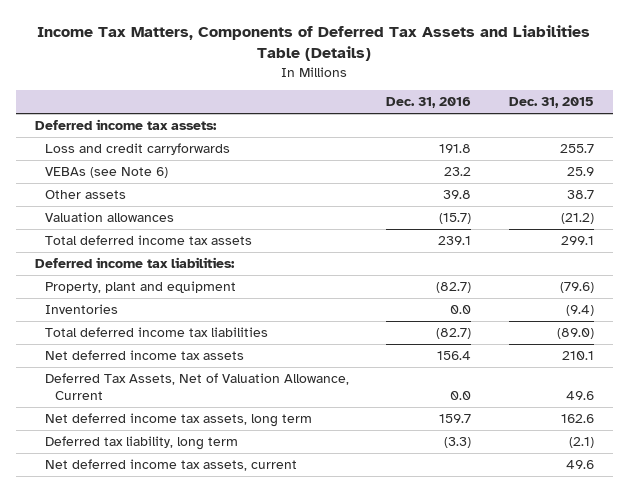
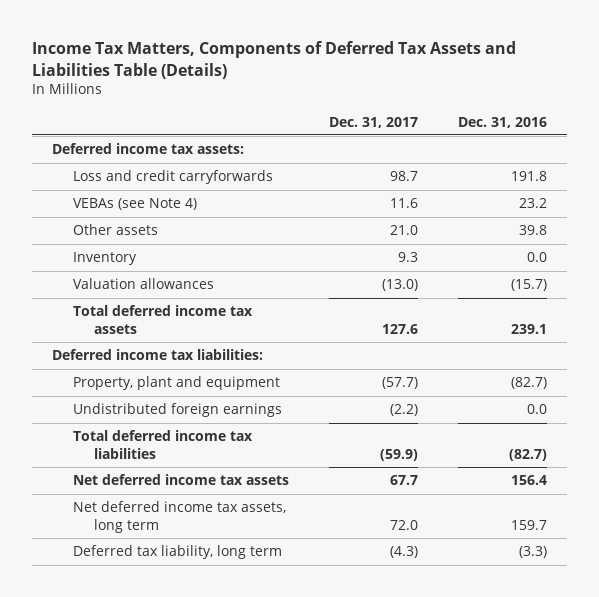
[508,97,594,109] Dec. 31, 2015 -> none
none -> [329,116,419,128] Dec. 31, 2017
[44,167,168,179] VEBAs (see Note 6) -> [72,198,197,211] VEBAs (see Note 4)
none -> [72,252,137,266] Inventory
[44,304,118,315] Inventories -> [72,403,282,418] Undistributed foreign earnings
[44,373,349,401] Deferred Tax Assets, Net of Valuation Allowance, Current -> none
[44,459,297,472] Net deferred income tax assets, current -> none

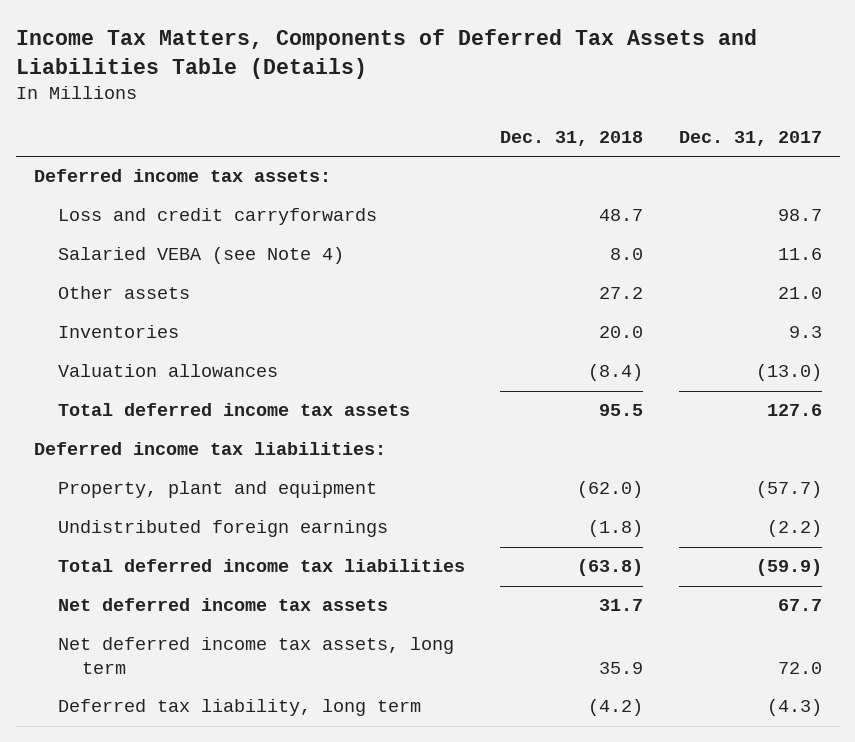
[458,116,548,128] Dec. 31, 2016 -> none
none -> [500,131,644,147] Dec. 31, 2018
[72,198,197,211] VEBAs (see Note 4) -> [57,247,344,265] Salaried VEBA (see Note 4)
[72,252,137,266] Inventory -> [57,325,179,339] Inventories

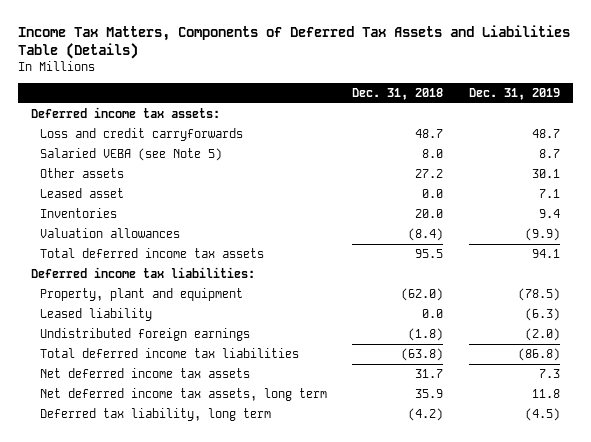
[678,131,822,147] Dec. 31, 2017 -> none
none -> [469,87,561,100] Dec. 31, 2019
[57,247,344,265] Salaried VEBA (see Note 4) -> [39,148,222,162] Salaried VEBA (see Note 5)
none -> [39,188,124,199] Leased asset
none -> [39,308,152,322] Leased liability

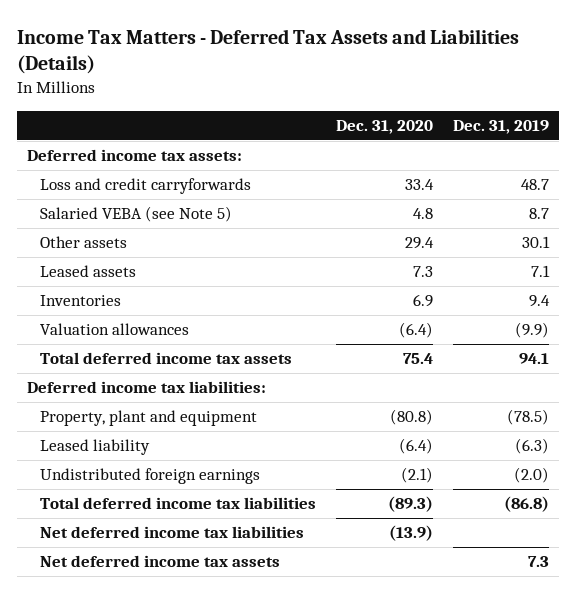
[18,24,571,59] Income Tax Matters, Components of Deferred Tax Assets and Liabilities Table (Details) -> [17,28,520,75] Income Tax Matters - Deferred Tax Assets and Liabilities (Details)
[352,87,444,100] Dec. 31, 2018 -> none
none -> [335,119,433,134] Dec. 31, 2020
[39,188,124,199] Leased asset -> [39,265,136,278] Leased assets
none -> [39,526,304,539] Net deferred income tax liabilities
[39,388,327,402] Net deferred income tax assets, long term -> none
[39,408,271,422] Deferred tax liability, long term -> none

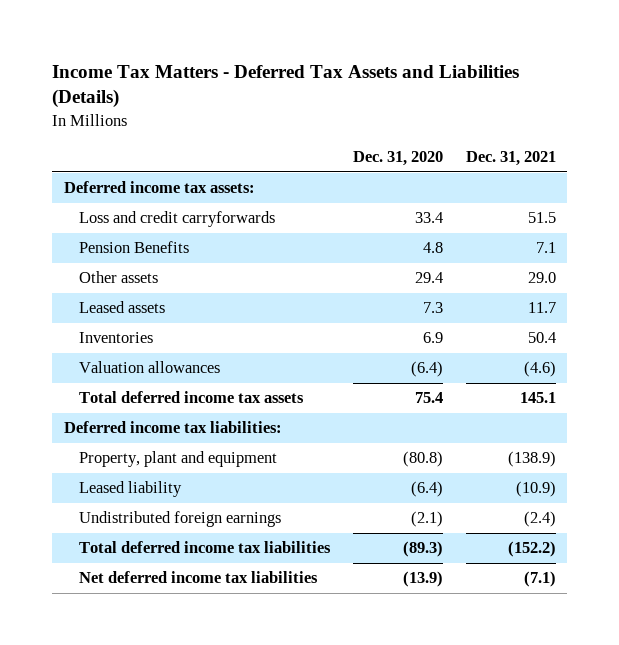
[453,119,550,134] Dec. 31, 2019 -> none
none -> [465,151,556,167] Dec. 31, 2021
[39,206,232,223] Salaried VEBA (see Note 5) -> [78,241,189,254] Pension Benefits
[39,555,280,568] Net deferred income tax assets -> none

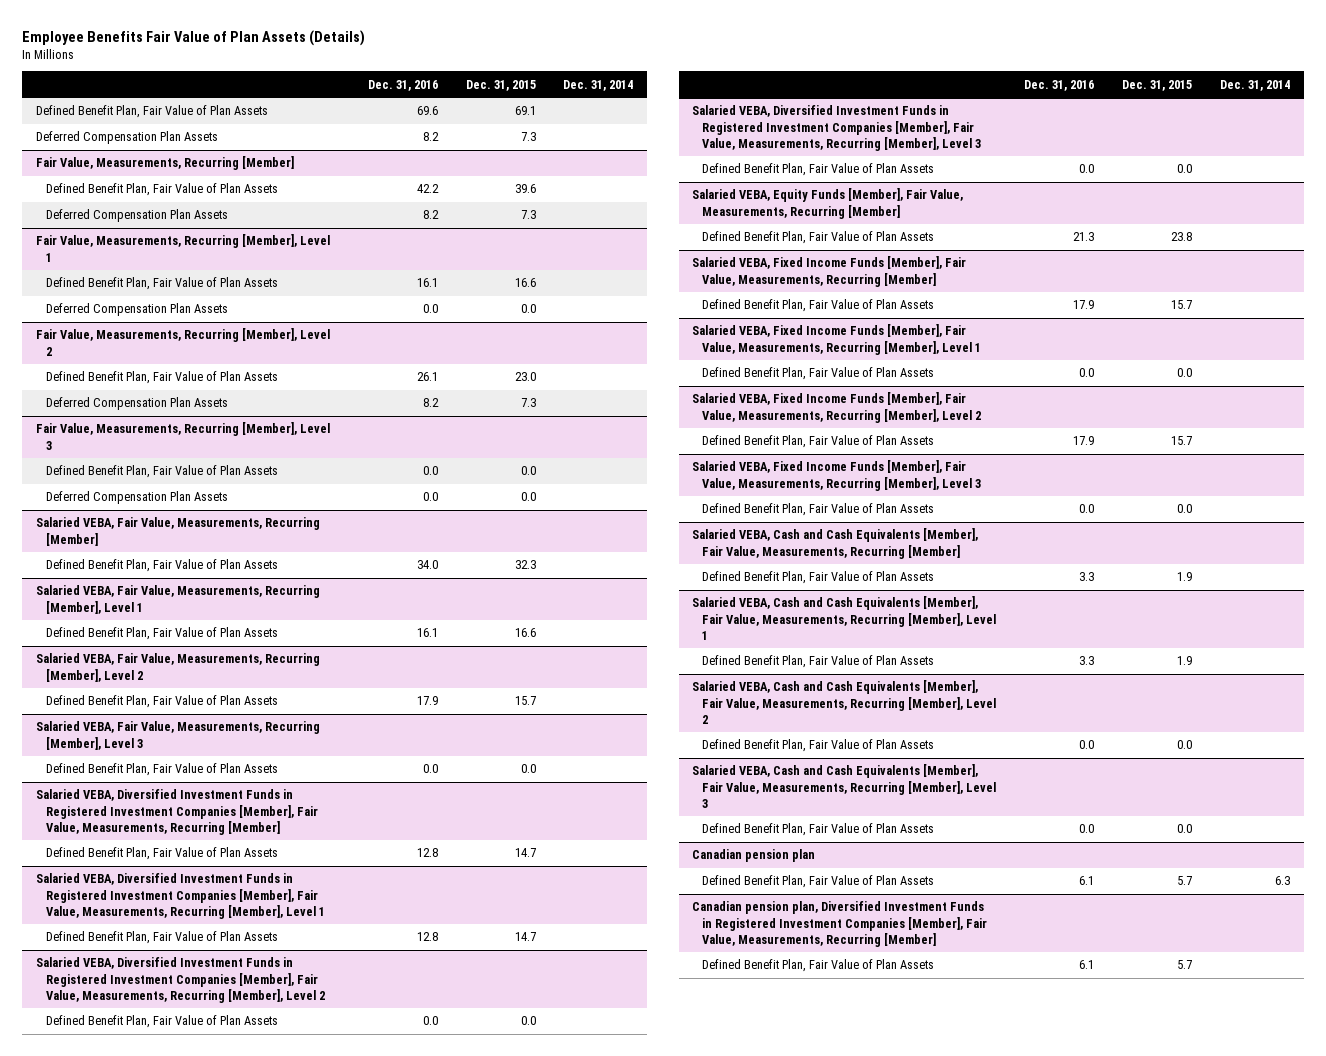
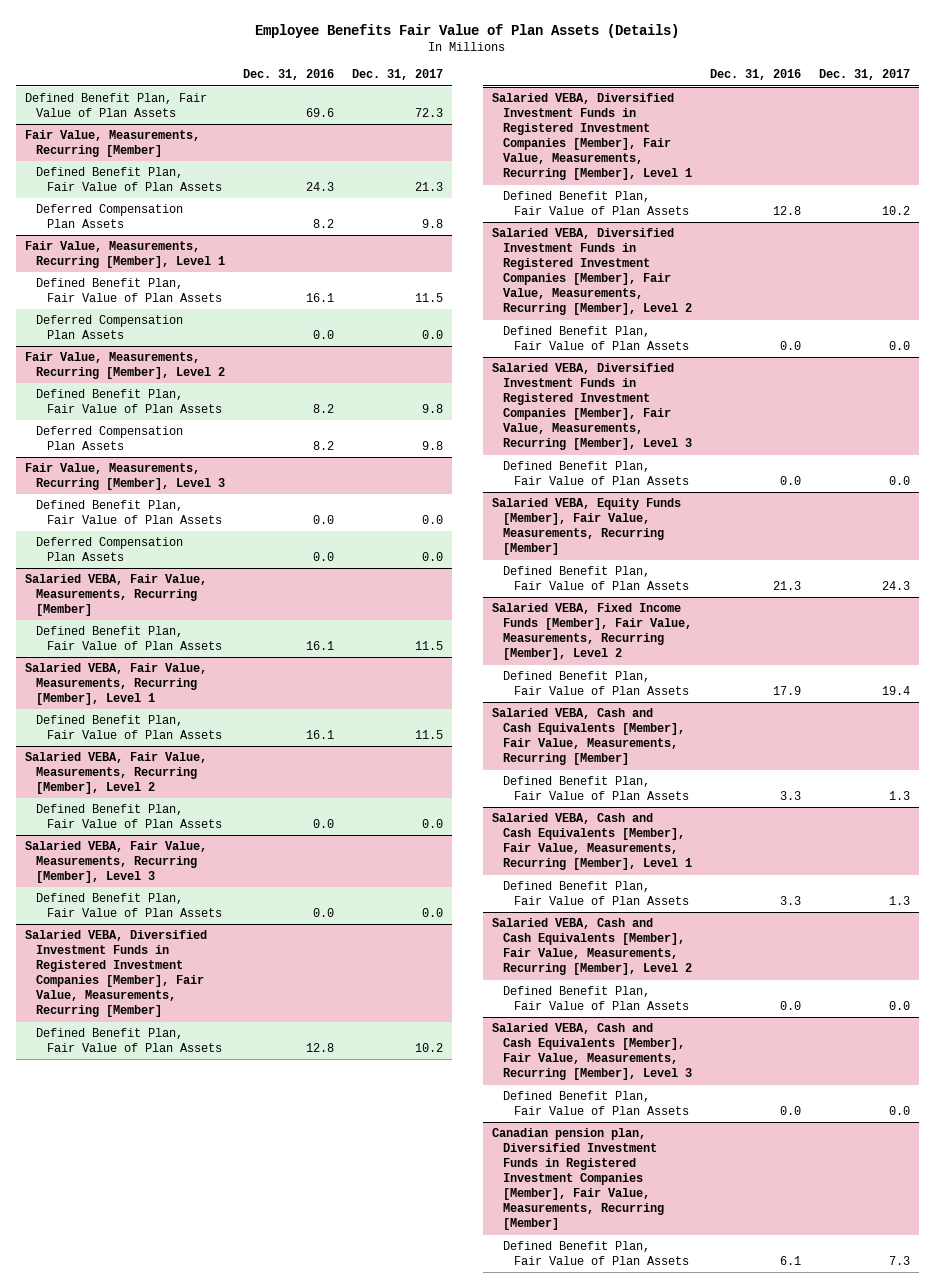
[465,79,536,91] Dec. 31, 2015 -> none
[563,79,634,91] Dec. 31, 2014 -> none
none -> [352,69,444,81] Dec. 31, 2017
[36,131,219,145] Deferred Compensation Plan Assets -> none
[416,184,439,194] 42.2 -> [305,182,334,192] 24.3
[416,372,438,382] 26.1 -> [312,404,334,414] 8.2
[416,560,438,570] 34.0 -> [305,641,334,651] 16.1
[416,696,438,706] 17.9 -> [312,819,334,829] 0.0
[692,256,967,287] Salaried VEBA, Fixed Income Funds [Member], Fair Value, Measurements, Recurring [Member] -> none
[702,299,935,313] Defined Benefit Plan, Fair Value of Plan Assets -> none
[692,324,982,355] Salaried VEBA, Fixed Income Funds [Member], Fair Value, Measurements, Recurring [Member], Level 1 -> none
[702,367,935,381] Defined Benefit Plan, Fair Value of Plan Assets -> none
[692,460,982,491] Salaried VEBA, Fixed Income Funds [Member], Fair Value, Measurements, Recurring [Member], Level 3 -> none
[702,503,935,517] Defined Benefit Plan, Fair Value of Plan Assets -> none
[692,849,816,863] Canadian pension plan -> none
[702,875,935,889] Defined Benefit Plan, Fair Value of Plan Assets -> none

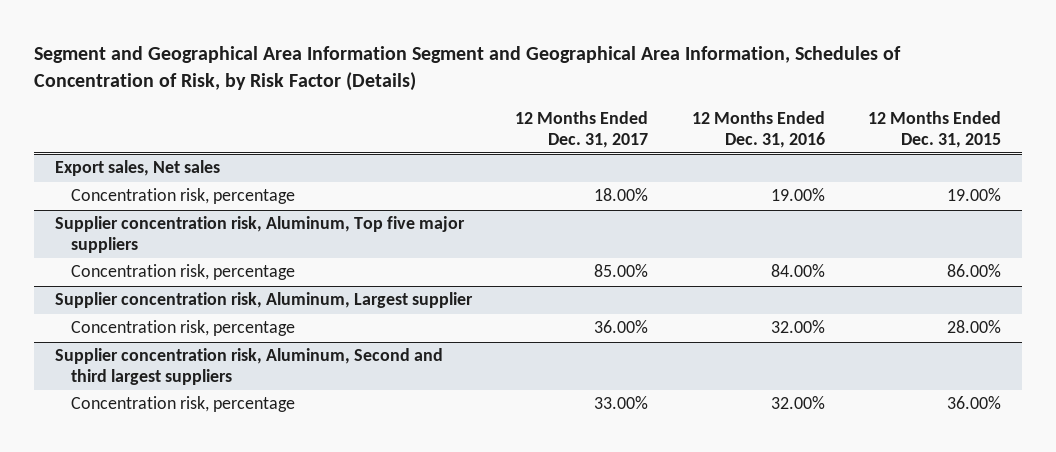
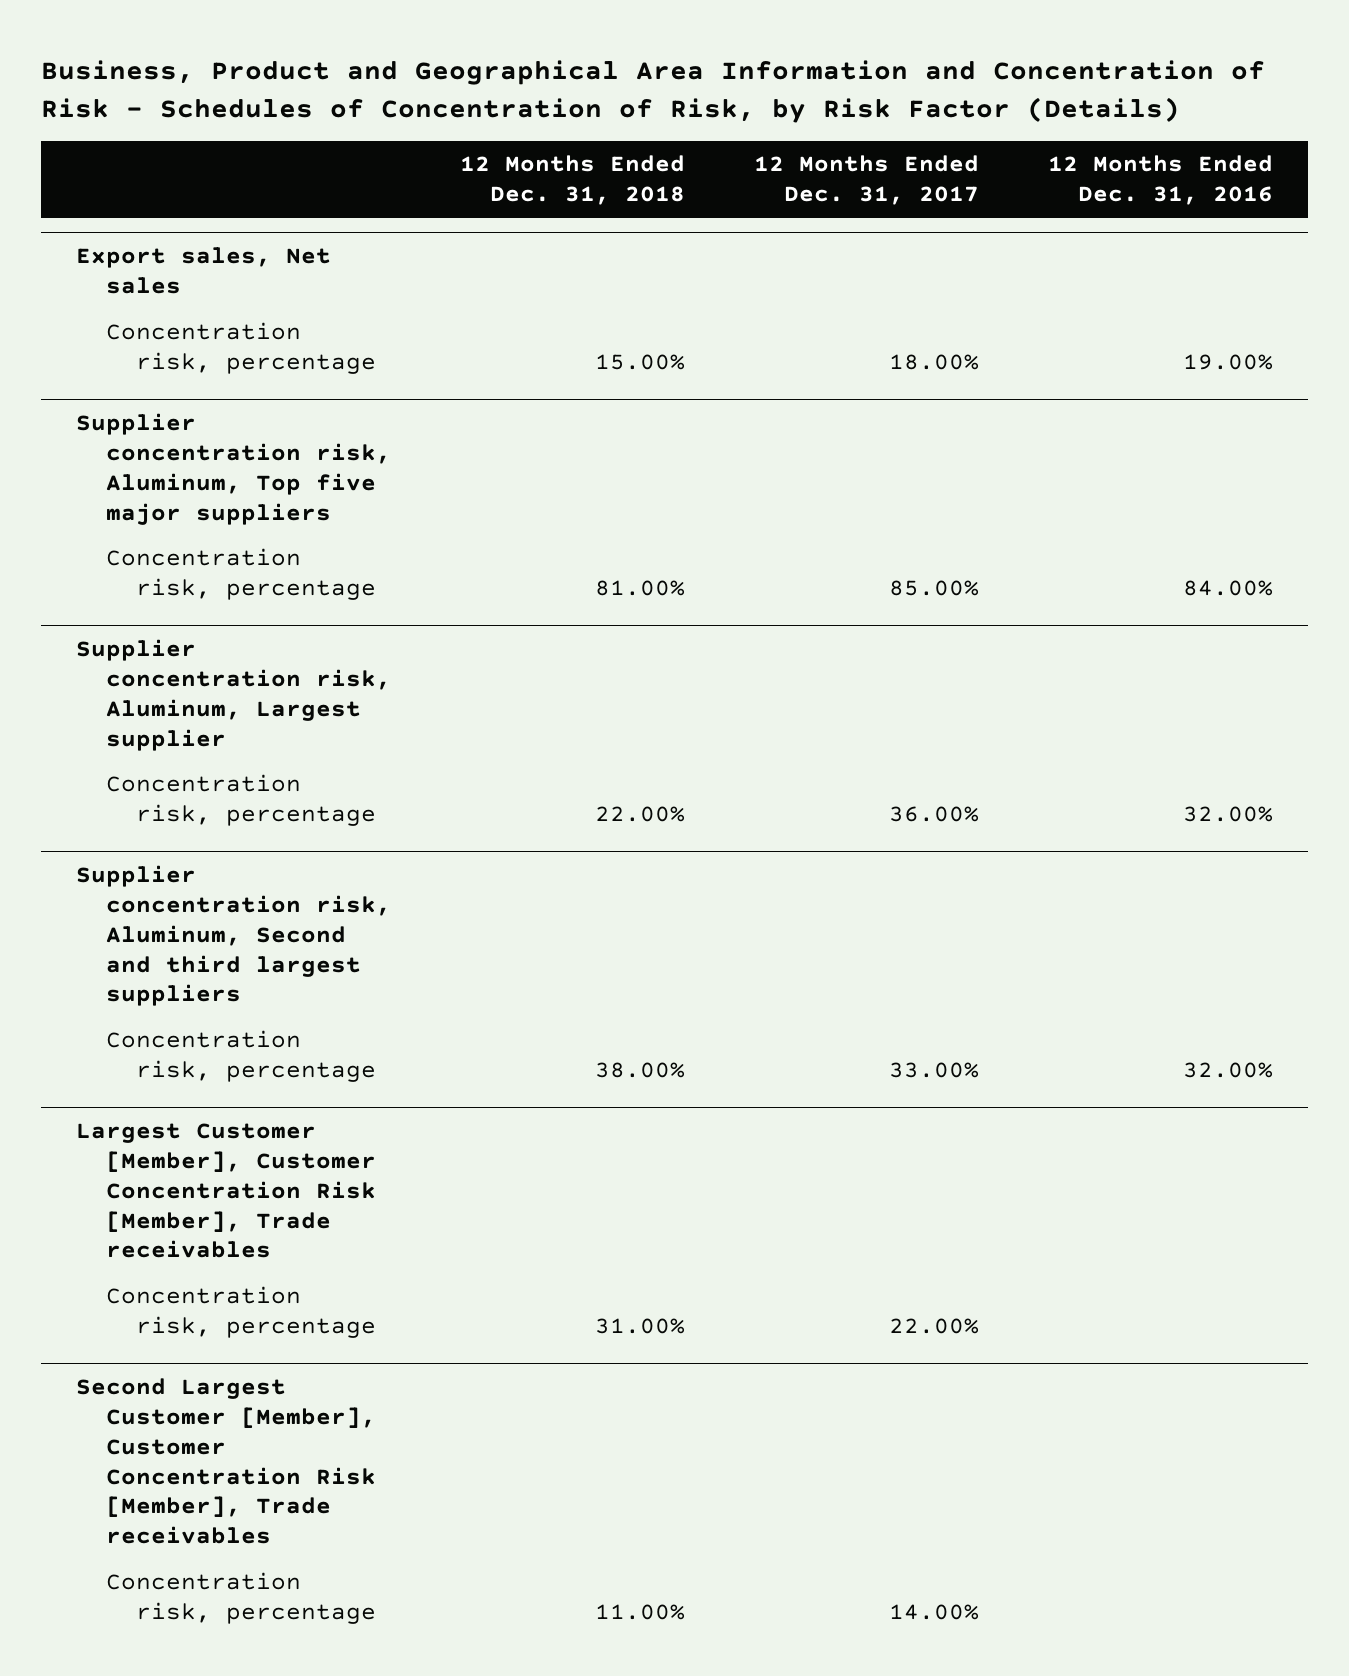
[33,46,901,92] Segment and Geographical Area Information Segment and Geographical Area Information, Schedules of Concentration of Risk, by Risk Factor (Details) -> [41,60,1266,123] Business, Product and Geographical Area Information and Concentration of Risk - Schedules of Concentration of Risk, by Risk Factor (Details)
[867,110,1001,148] 12 Months Ended Dec. 31, 2015 -> none
none -> [460,155,686,206] 12 Months Ended Dec. 31, 2018
none -> [75,1123,376,1259] Largest Customer [Member], Customer Concentration Risk [Member], Trade receivables
none -> [105,1286,376,1339] Concentration risk, percentage
none -> [75,1378,376,1545] Second Largest Customer [Member], Customer Concentration Risk [Member], Trade receivables
none -> [105,1572,376,1625] Concentration risk, percentage

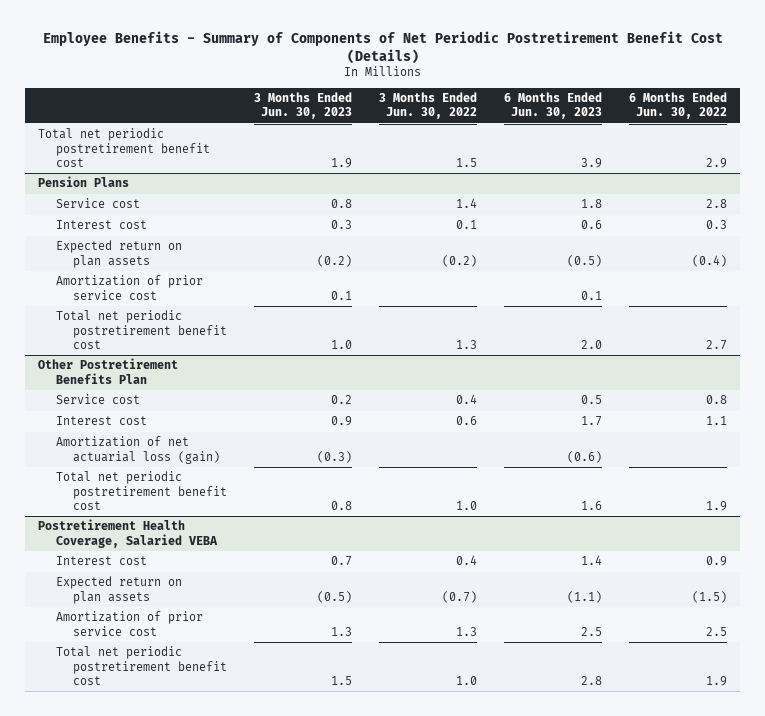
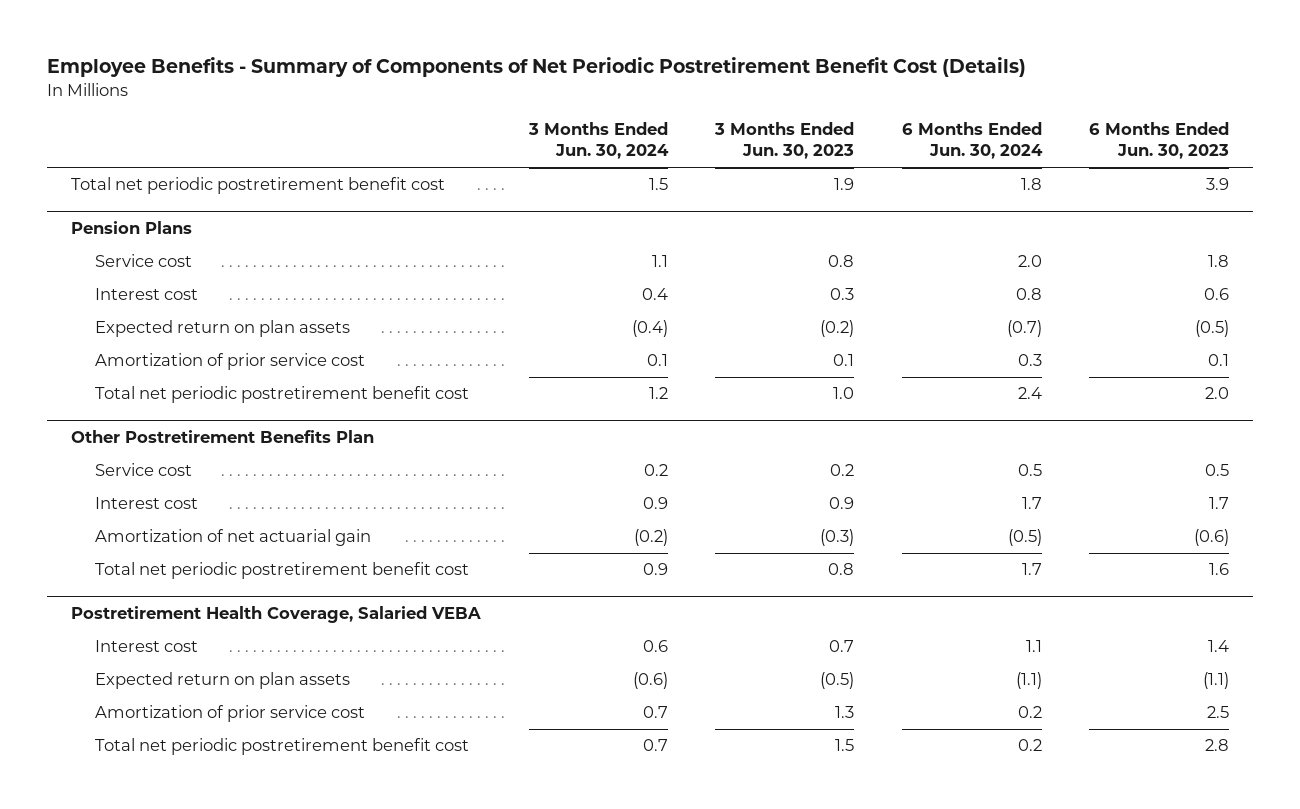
[379,92,478,120] 3 Months Ended Jun. 30, 2022 -> none
[629,92,728,120] 6 Months Ended Jun. 30, 2022 -> none
none -> [527,121,669,160] 3 Months Ended Jun. 30, 2024
none -> [901,121,1043,160] 6 Months Ended Jun. 30, 2024
[55,436,221,464] Amortization of net actuarial loss (gain) -> [94,529,371,547] Amortization of net actuarial gain

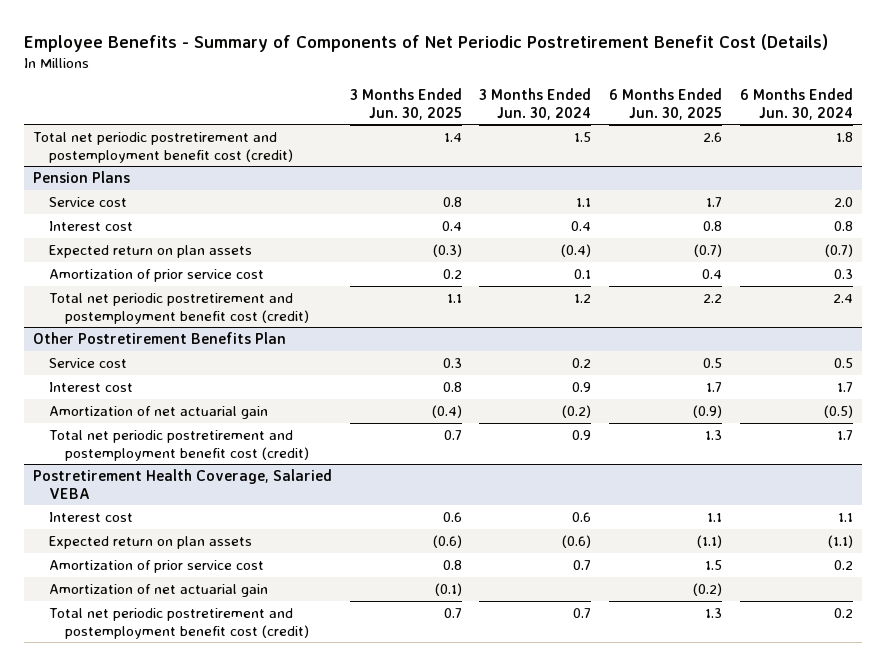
[714,121,855,160] 3 Months Ended Jun. 30, 2023 -> none
[1089,121,1230,160] 6 Months Ended Jun. 30, 2023 -> none
none -> [349,88,462,120] 3 Months Ended Jun. 30, 2025
none -> [609,88,723,120] 6 Months Ended Jun. 30, 2025
[71,177,446,195] Total net periodic postretirement benefit cost -> [32,131,293,163] Total net periodic postretirement and postemployment benefit cost (credit)
[94,386,469,404] Total net periodic postretirement benefit cost -> [48,292,309,324] Total net periodic postretirement and postemployment benefit cost (credit)
[94,562,469,580] Total net periodic postretirement benefit cost -> [48,429,309,461] Total net periodic postretirement and postemployment benefit cost (credit)
none -> [48,583,268,597] Amortization of net actuarial gain
[94,738,469,756] Total net periodic postretirement benefit cost -> [48,607,309,639] Total net periodic postretirement and postemployment benefit cost (credit)

